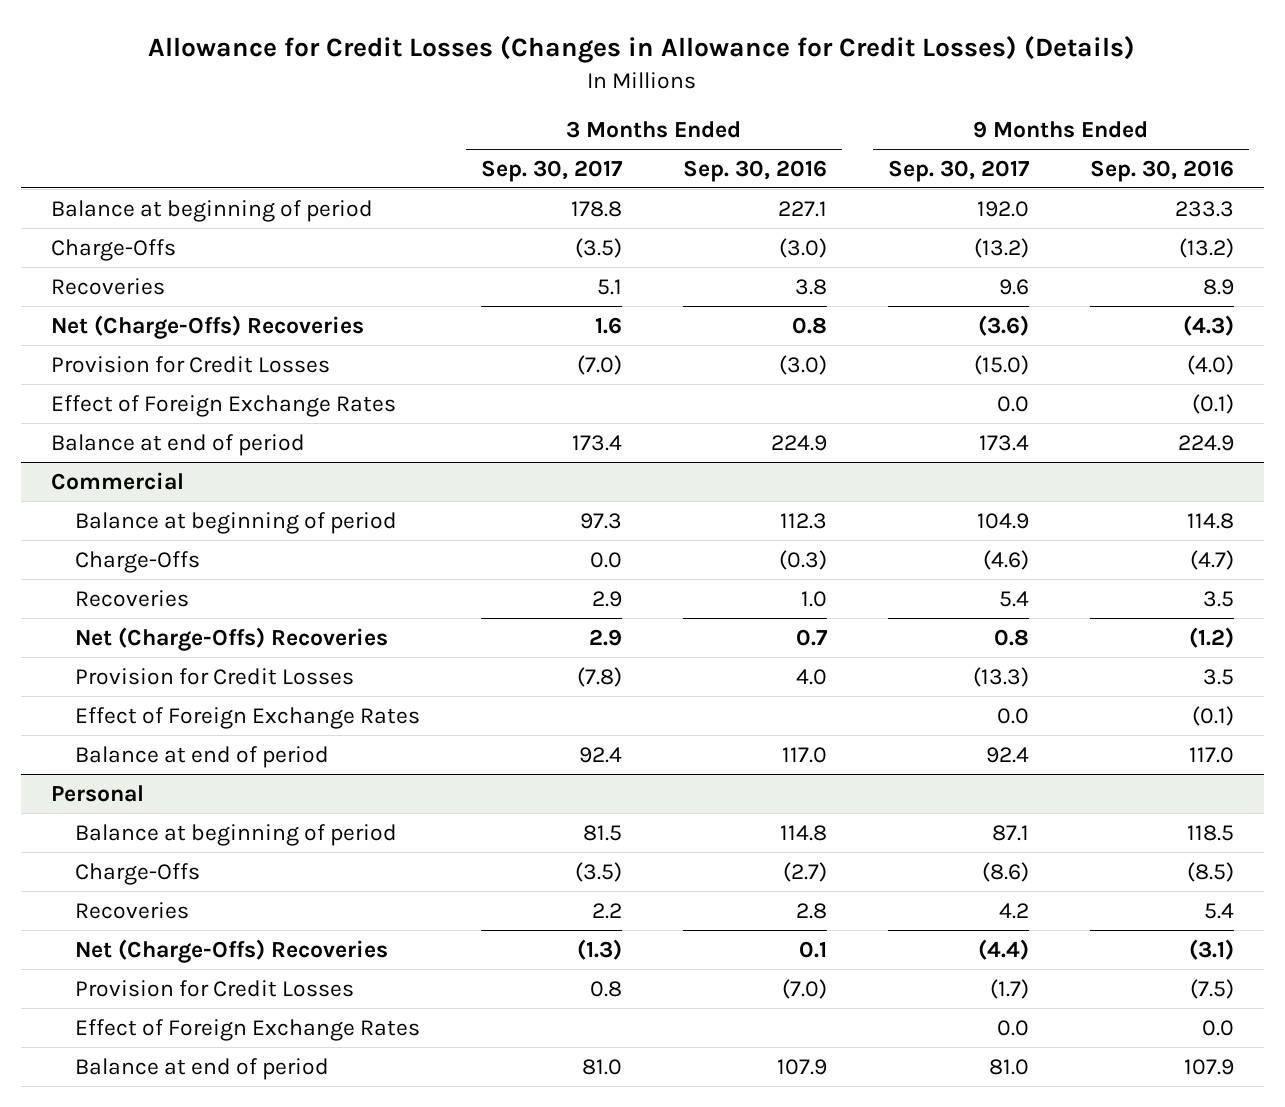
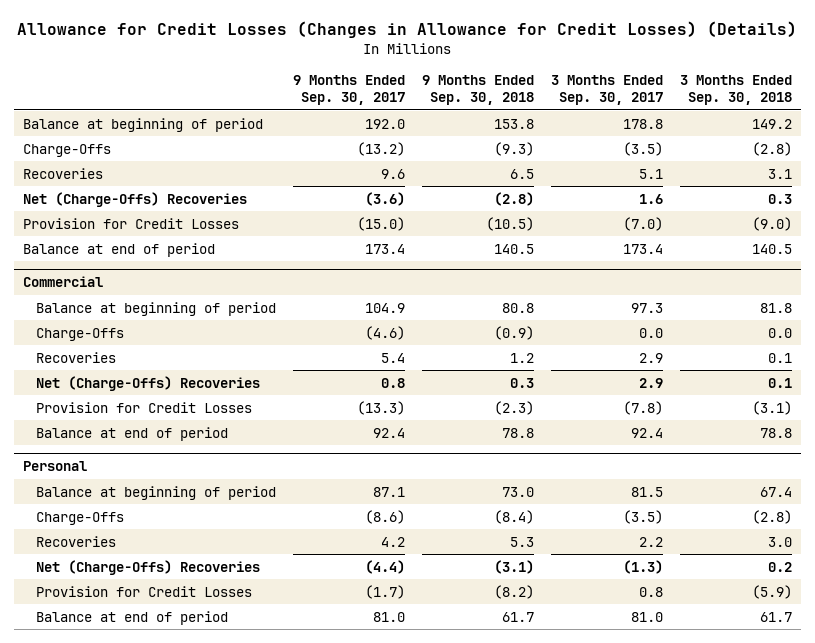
[682,159,827,182] Sep. 30, 2016 -> none
[1089,159,1234,182] Sep. 30, 2016 -> none
none -> [422,75,535,106] 9 Months Ended Sep. 30, 2018
none -> [680,75,793,106] 3 Months Ended Sep. 30, 2018
[51,394,397,417] Effect of Foreign Exchange Rates -> none
[74,706,420,729] Effect of Foreign Exchange Rates -> none
[74,1018,420,1041] Effect of Foreign Exchange Rates -> none

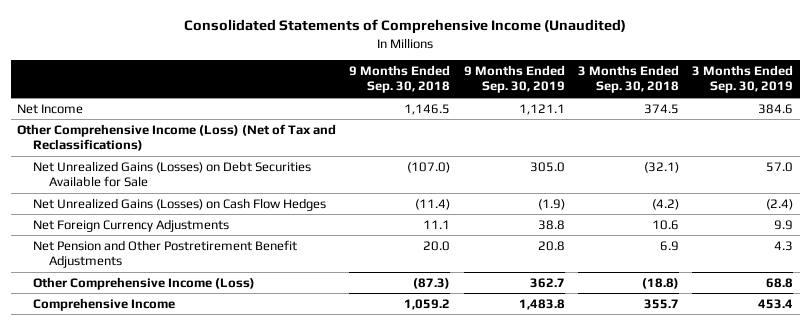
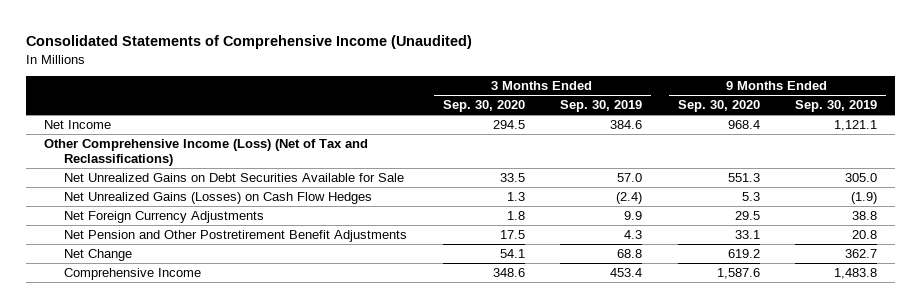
[349,65,451,94] 9 Months Ended Sep. 30, 2018 -> none
[577,65,679,94] 3 Months Ended Sep. 30, 2018 -> none
none -> [442,99,525,112] Sep. 30, 2020
none -> [677,99,760,112] Sep. 30, 2020
[33,160,312,188] Net Unrealized Gains (Losses) on Debt Securities Available for Sale -> [64,172,405,182] Net Unrealized Gains on Debt Securities Available for Sale
[33,276,256,290] Other Comprehensive Income (Loss) -> [64,248,133,261] Net Change

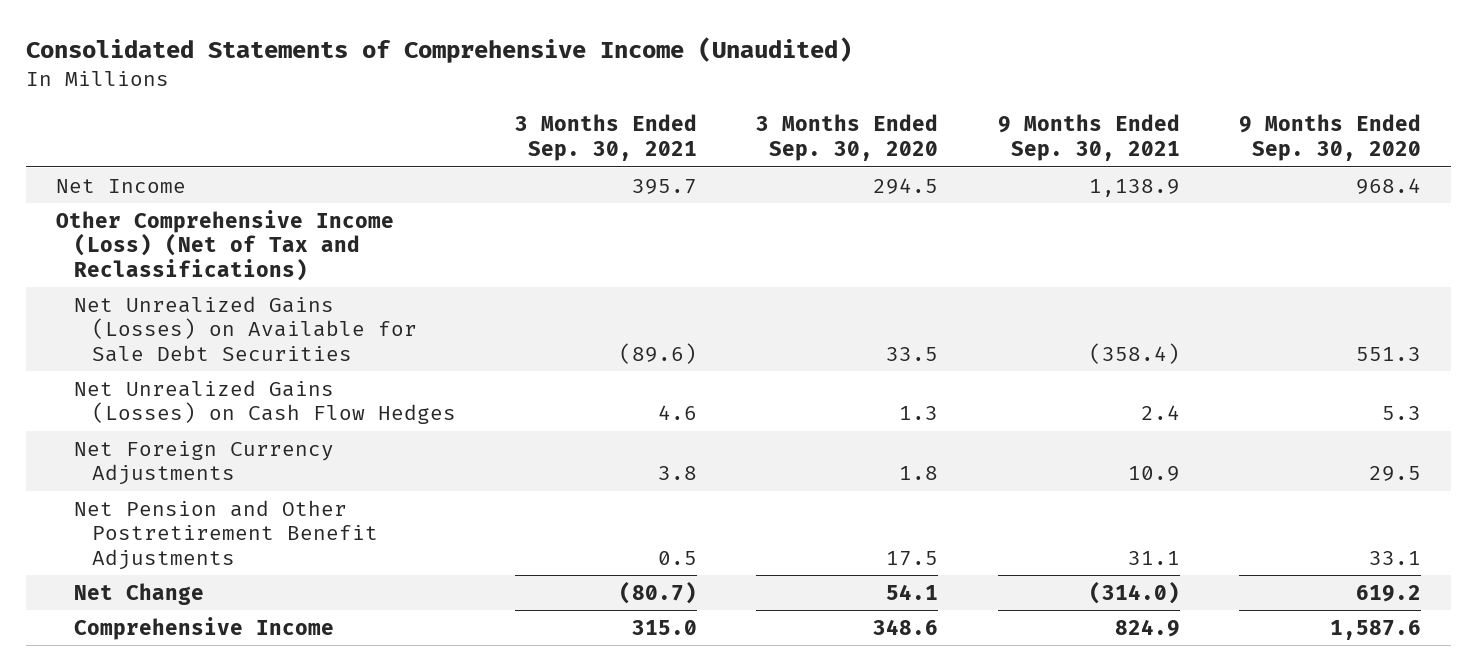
[560,99,643,112] Sep. 30, 2019 -> none
[795,99,878,112] Sep. 30, 2019 -> none
none -> [515,114,698,162] 3 Months Ended Sep. 30, 2021
none -> [997,114,1180,162] 9 Months Ended Sep. 30, 2021
[64,172,405,182] Net Unrealized Gains on Debt Securities Available for Sale -> [73,295,417,362] Net Unrealized Gains (Losses) on Available for Sale Debt Securities

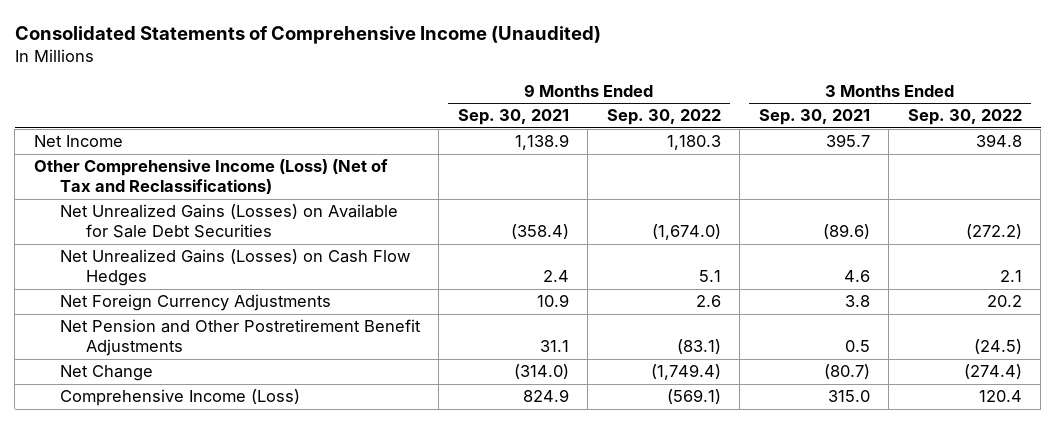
[756,114,939,162] 3 Months Ended Sep. 30, 2020 -> none
[1239,114,1422,162] 9 Months Ended Sep. 30, 2020 -> none
none -> [606,109,721,126] Sep. 30, 2022
none -> [907,109,1022,126] Sep. 30, 2022
[73,616,334,640] Comprehensive Income -> [59,389,300,407] Comprehensive Income (Loss)

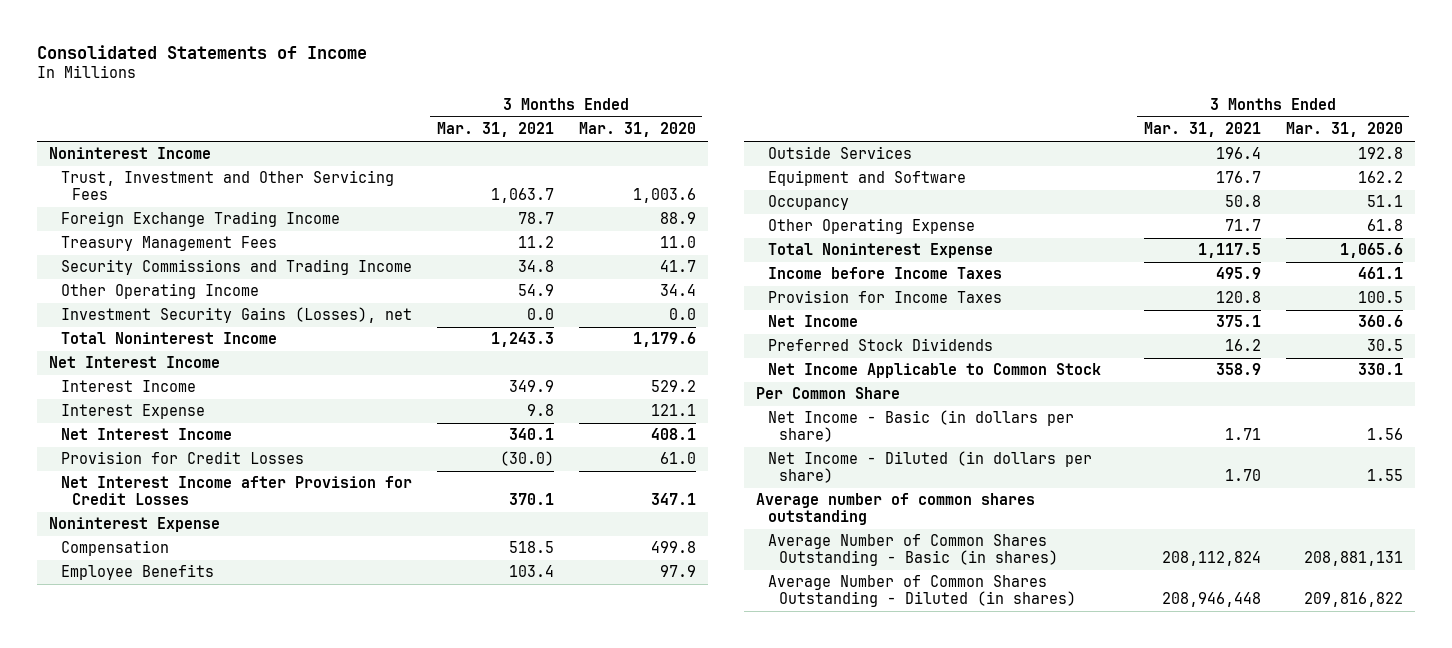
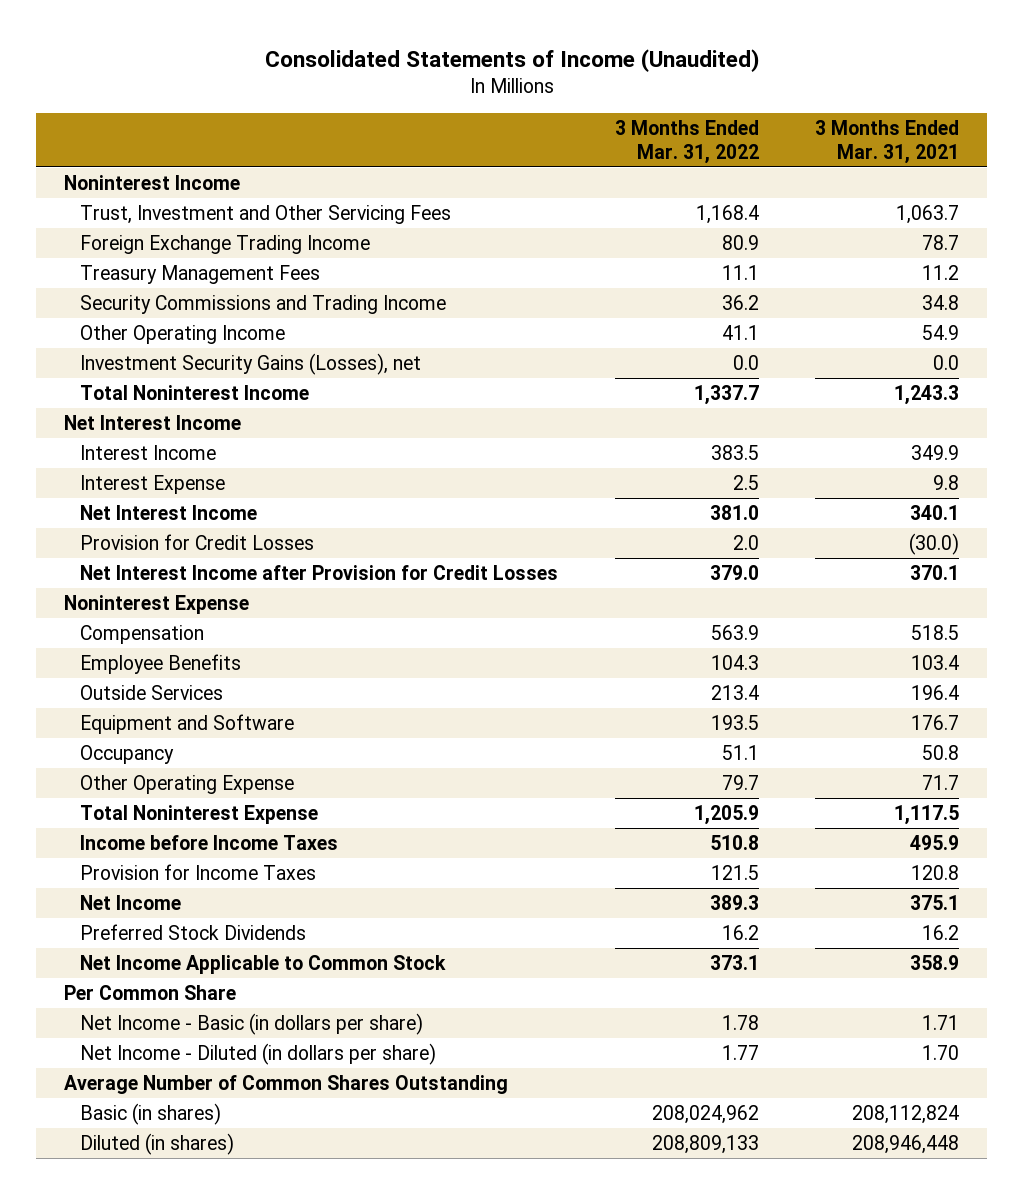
[36,45,367,60] Consolidated Statements of Income -> [264,48,759,72] Consolidated Statements of Income (Unaudited)
[578,122,696,138] Mar. 31, 2020 -> none
none -> [614,119,759,164] 3 Months Ended Mar. 31, 2022
[756,493,1036,525] Average number of common shares outstanding -> [64,1075,509,1095] Average Number of Common Shares Outstanding
[767,534,1058,566] Average Number of Common Shares Outstanding - Basic (in shares) -> [80,1103,222,1126] Basic (in shares)
[767,575,1076,607] Average Number of Common Shares Outstanding - Diluted (in shares) -> [80,1133,235,1156] Diluted (in shares)

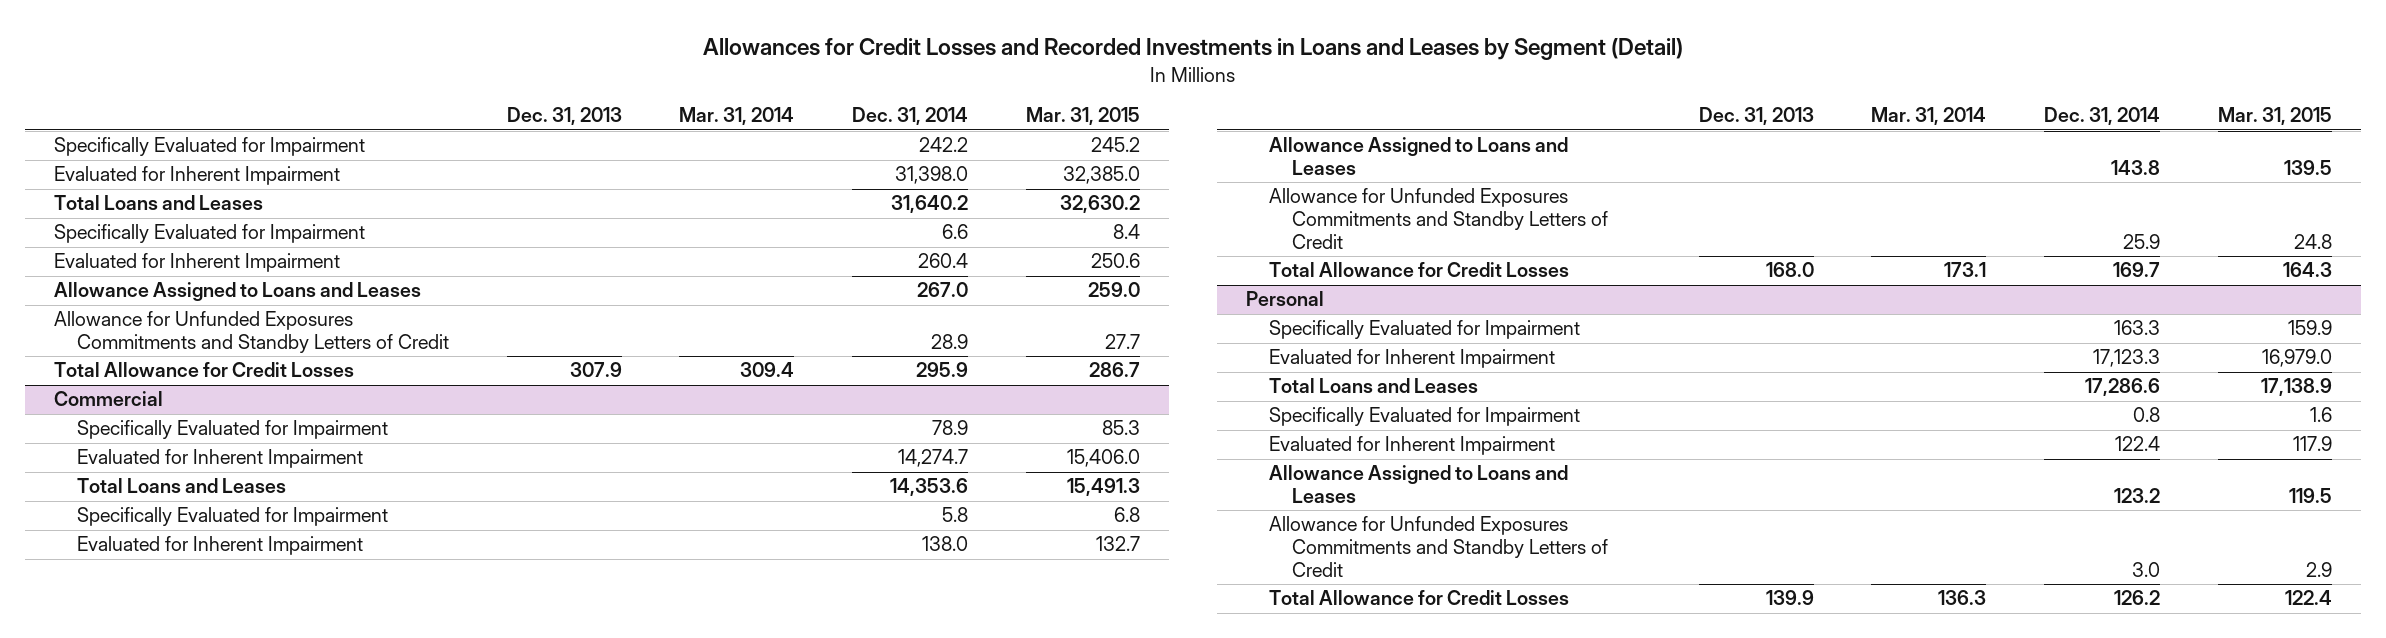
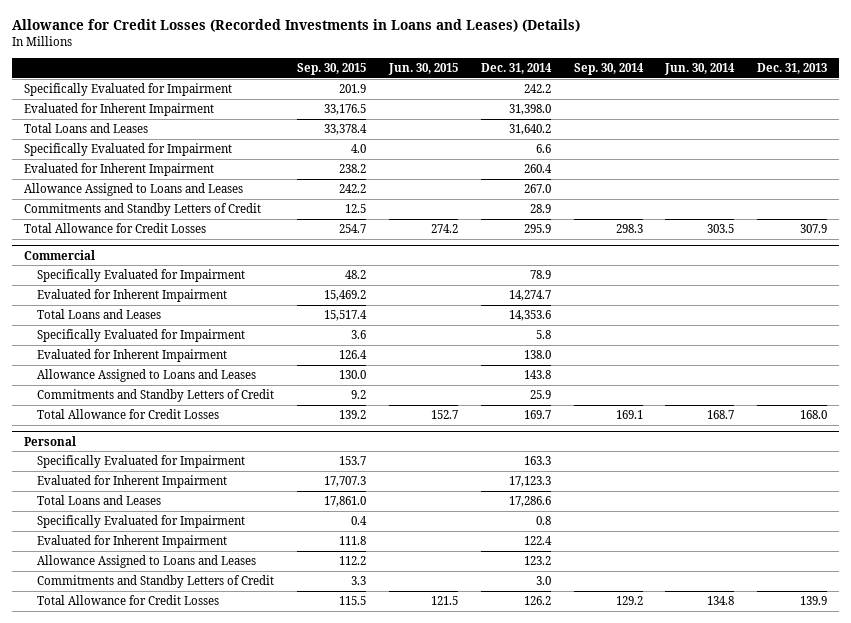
[702,38,1683,61] Allowances for Credit Losses and Recorded Investments in Loans and Leases by Segment (Detail) -> [12,19,581,33] Allowance for Credit Losses (Recorded Investments in Loans and Leases) (Details)
[679,107,795,126] Mar. 31, 2014 -> none
[1025,107,1140,126] Mar. 31, 2015 -> none
none -> [297,63,367,76] Sep. 30, 2015
none -> [387,63,458,76] Jun. 30, 2015
none -> [573,63,644,76] Sep. 30, 2014
none -> [664,63,736,76] Jun. 30, 2014
[53,311,450,354] Allowance for Unfunded Exposures Commitments and Standby Letters of Credit -> [23,203,261,217] Commitments and Standby Letters of Credit
[1269,188,1609,249] Allowance for Unfunded Exposures Commitments and Standby Letters of Credit -> [37,389,275,403] Commitments and Standby Letters of Credit
[1269,516,1609,577] Allowance for Unfunded Exposures Commitments and Standby Letters of Credit -> [37,575,275,589] Commitments and Standby Letters of Credit

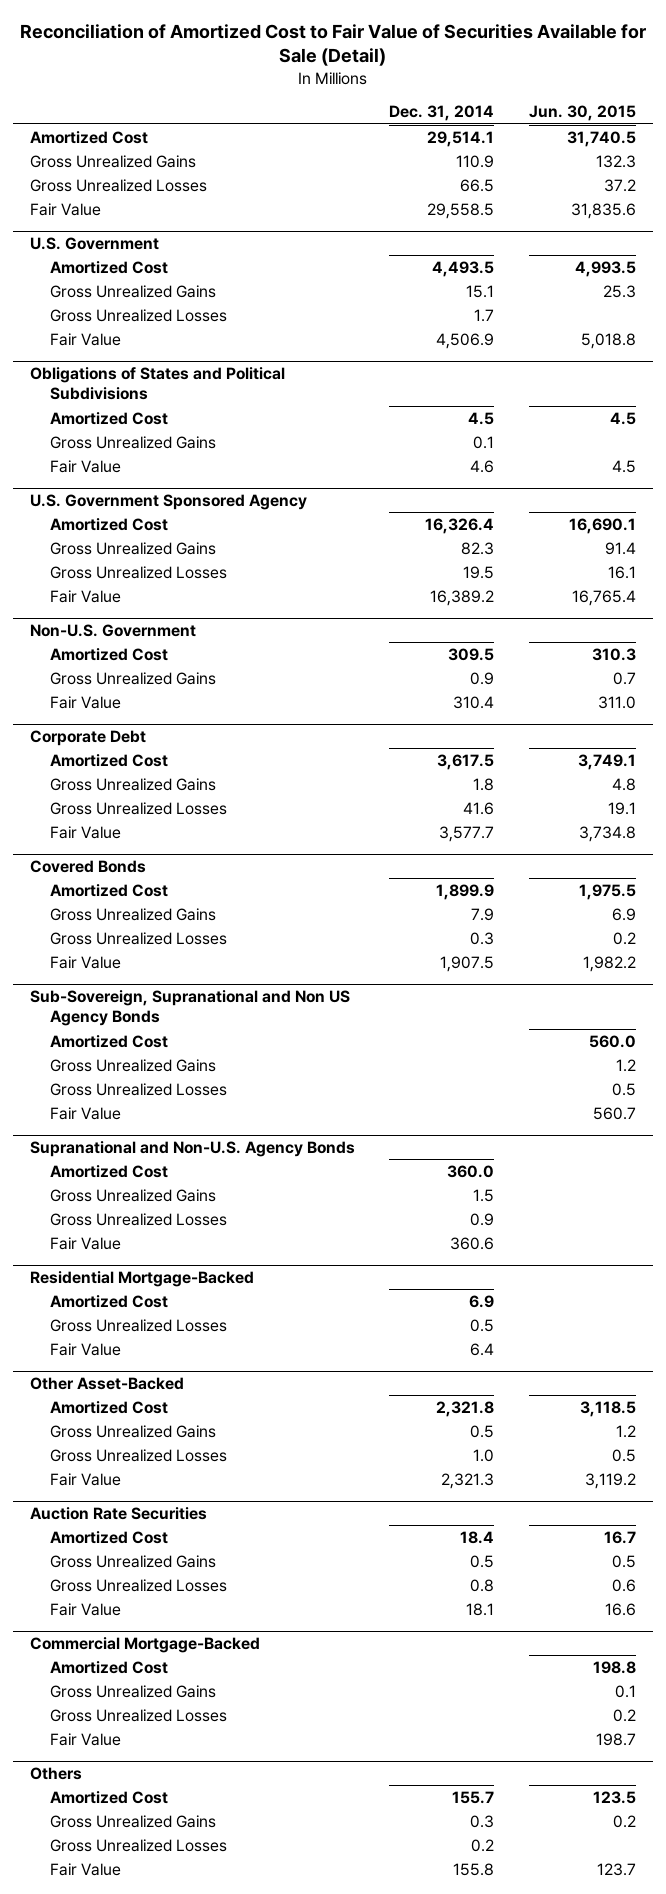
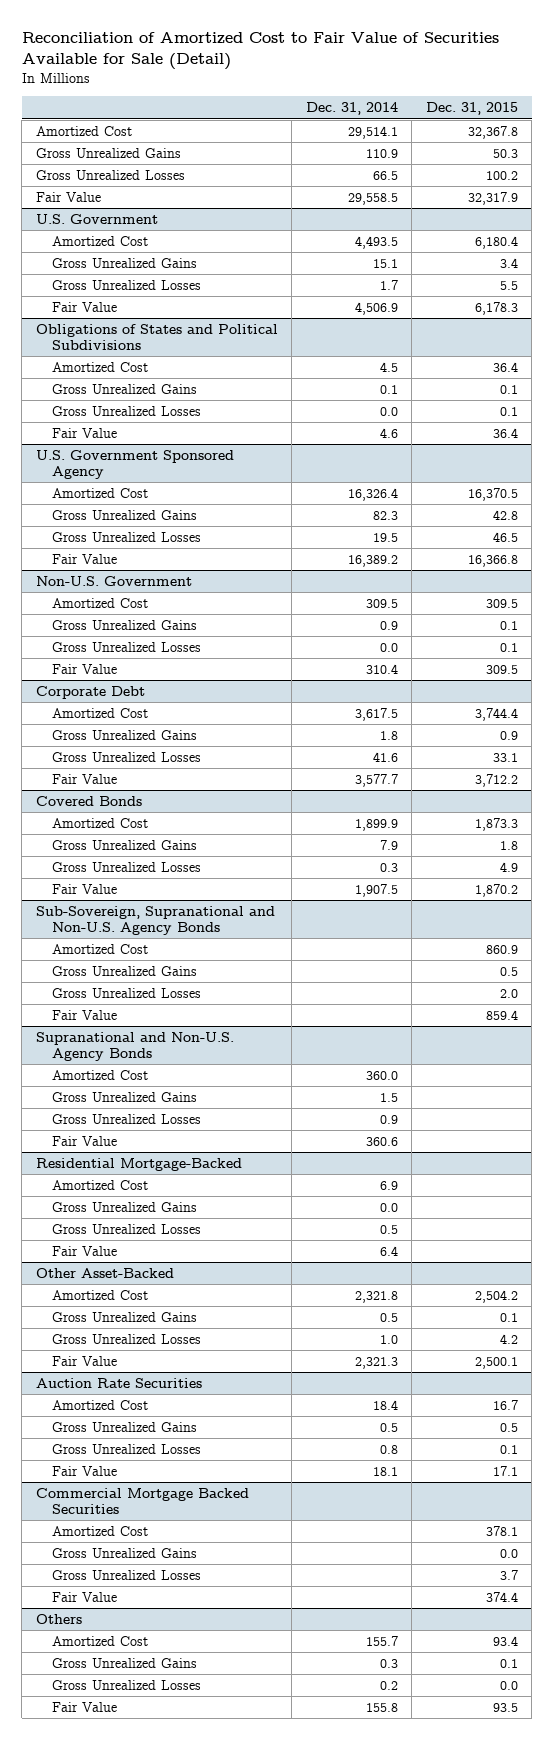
[528,105,636,122] Jun. 30, 2015 -> none
none -> [425,102,518,116] Dec. 31, 2015
none -> [51,405,201,416] Gross Unrealized Losses
none -> [51,641,201,652] Gross Unrealized Losses
[30,989,351,1027] Sub-Sovereign, Supranational and Non US Agency Bonds -> [35,905,275,935] Sub-Sovereign, Supranational and Non-U.S. Agency Bonds
none -> [51,1201,197,1212] Gross Unrealized Gains
[30,1636,261,1653] Commercial Mortgage-Backed -> [35,1487,249,1514] Commercial Mortgage Backed Securities

